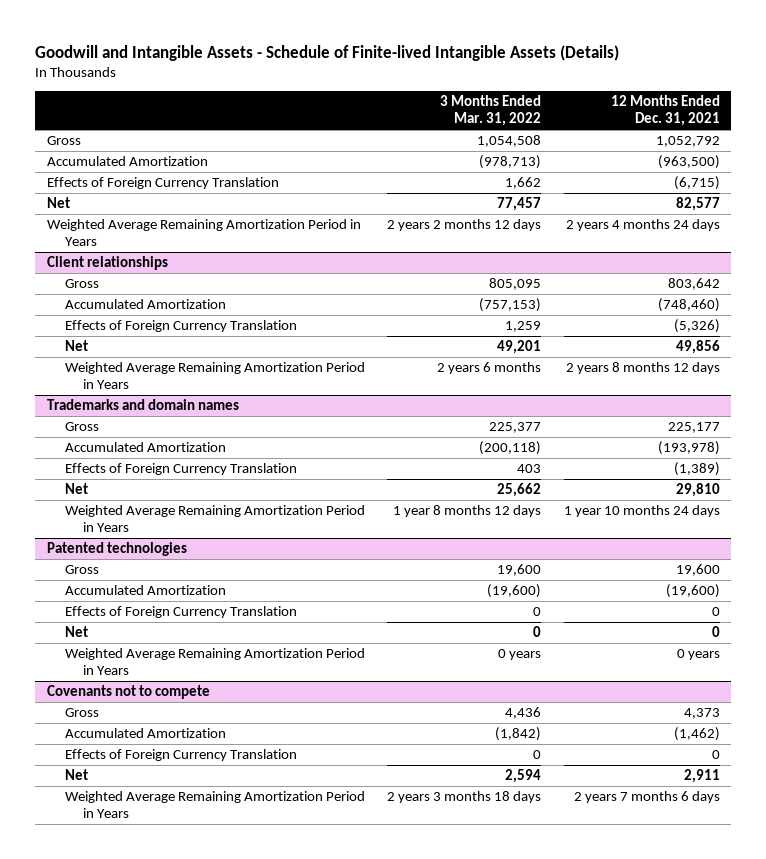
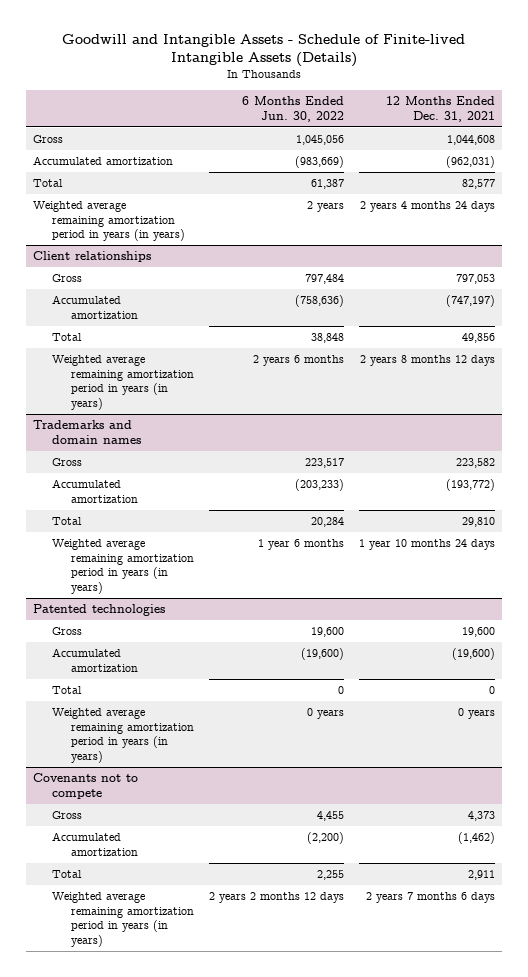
[440,95,542,127] 3 Months Ended Mar. 31, 2022 -> none
none -> [241,96,344,122] 6 Months Ended Jun. 30, 2022
[46,177,279,190] Effects of Foreign Currency Translation -> none
[655,136,720,148] 1,052,792 -> [446,135,495,146] 1,044,608
[46,156,208,167] Accumulated Amortization -> [33,156,174,166] Accumulated amortization
[657,155,720,170] (963,500) -> [445,156,495,169] (962,031)
[46,197,70,209] Net -> [33,179,64,188] Total
[46,219,361,246] Weighted Average Remaining Amortization Period in Years -> [33,201,185,242] Weighted average remaining amortization period in years (in years)
[65,320,298,333] Effects of Foreign Currency Translation -> none
[667,278,720,291] 803,642 -> [455,274,495,285] 797,053
[65,299,227,310] Accumulated Amortization -> [51,295,138,319] Accumulated amortization
[657,298,720,313] (748,460) -> [445,295,495,308] (747,197)
[65,340,89,352] Net -> [51,333,82,342] Total
[65,362,366,389] Weighted Average Remaining Amortization Period in Years -> [51,355,194,410] Weighted average remaining amortization period in years (in years)
[65,463,298,476] Effects of Foreign Currency Translation -> none
[667,422,720,434] 225,177 -> [455,458,495,469] 223,582
[65,442,227,453] Accumulated Amortization -> [51,479,138,503] Accumulated amortization
[657,441,720,456] (193,978) -> [445,479,495,492] (193,772)
[65,483,89,495] Net -> [51,517,82,526] Total
[65,505,366,532] Weighted Average Remaining Amortization Period in Years -> [51,539,194,594] Weighted average remaining amortization period in years (in years)
[65,606,298,619] Effects of Foreign Currency Translation -> none
[65,585,227,596] Accumulated Amortization -> [51,648,138,672] Accumulated amortization
[65,626,89,638] Net -> [51,686,82,695] Total
[65,648,366,675] Weighted Average Remaining Amortization Period in Years -> [51,708,194,763] Weighted average remaining amortization period in years (in years)
[65,749,298,762] Effects of Foreign Currency Translation -> none
[65,728,227,739] Accumulated Amortization -> [51,832,138,856] Accumulated amortization
[65,769,89,781] Net -> [51,870,82,879] Total
[65,791,366,818] Weighted Average Remaining Amortization Period in Years -> [51,892,194,947] Weighted average remaining amortization period in years (in years)

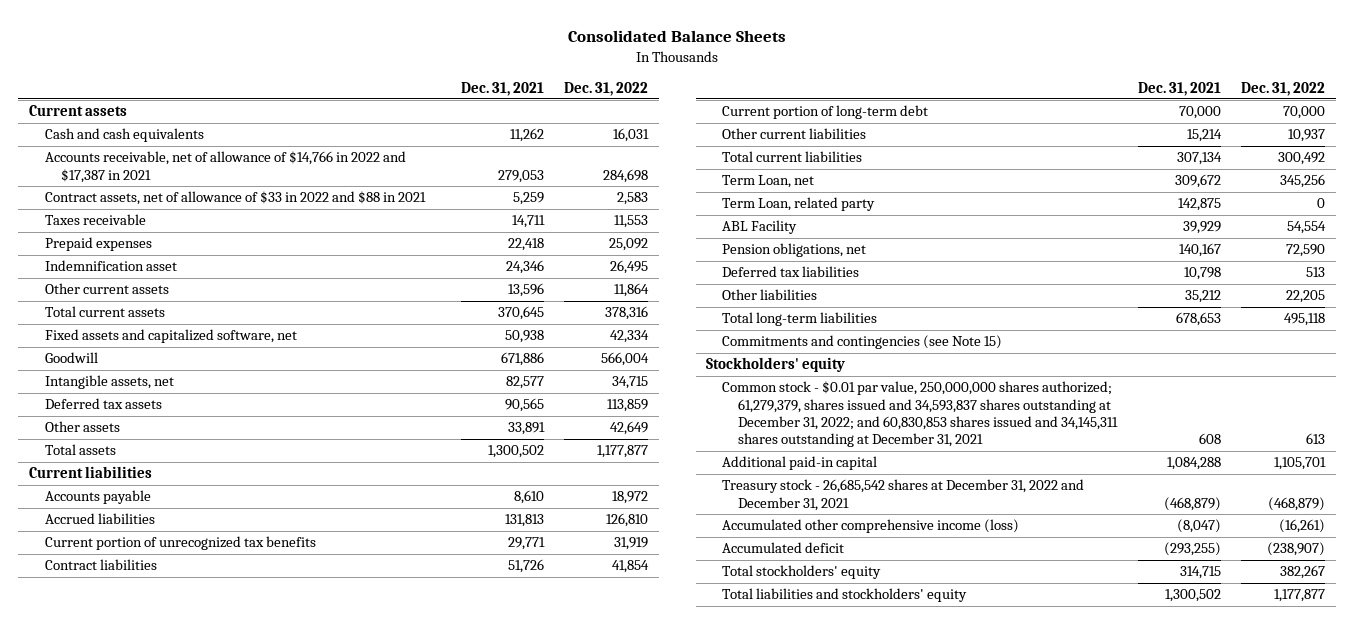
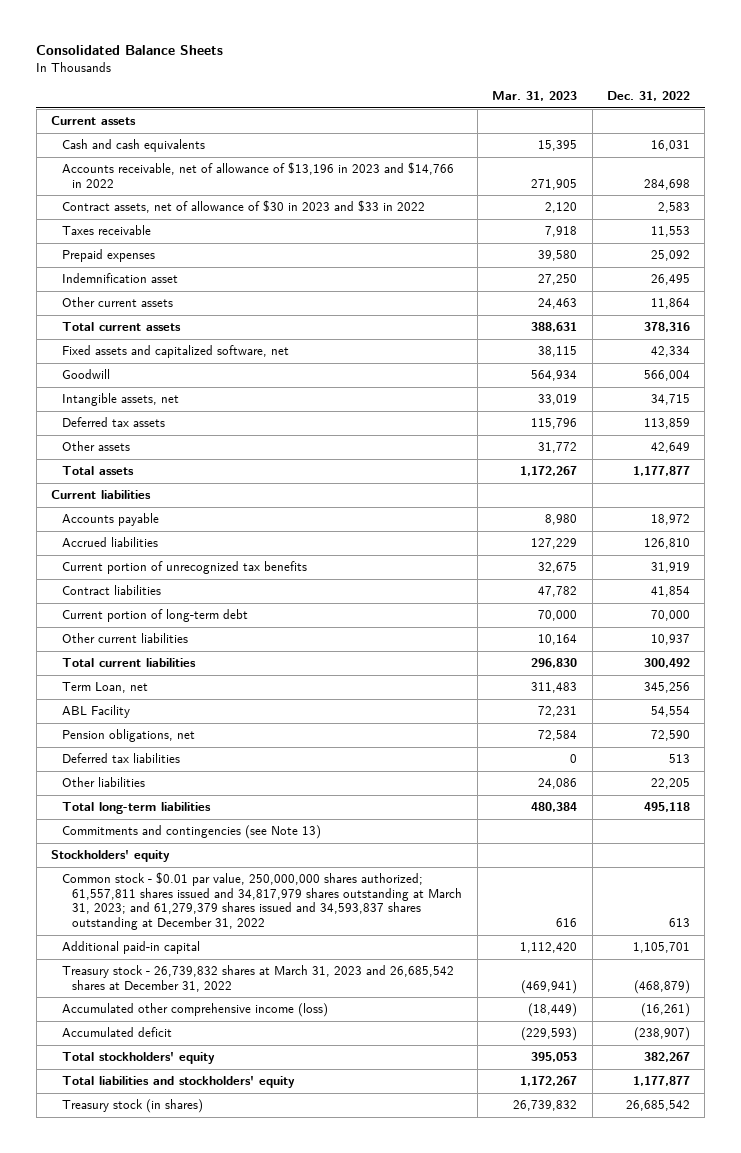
[460,81,544,96] Dec. 31, 2021 -> none
none -> [492,91,578,102] Mar. 31, 2023
[45,151,407,183] Accounts receivable, net of allowance of $14,766 in 2022 and $17,387 in 2021 -> [61,162,454,188] Accounts receivable, net of allowance of $13,196 in 2023 and $14,766 in 2022
[45,191,427,206] Contract assets, net of allowance of $33 in 2022 and $88 in 2021 -> [61,200,425,214] Contract assets, net of allowance of $30 in 2023 and $33 in 2022
[722,197,876,212] Term Loan, related party -> none
[722,335,1003,350] Commitments and contingencies (see Note 15) -> [61,825,321,840] Commitments and contingencies (see Note 13)
[722,381,1119,448] Common stock - $0.01 par value, 250,000,000 shares authorized; 61,279,379, shares issued and 34,593,837 shares outstanding at December 31, 2022; and 60,830,853 shares issued and 34,145,311 shares outstanding at December 31, 2021 -> [61,872,463,931] Common stock - $0.01 par value, 250,000,000 shares authorized; 61,557,811 shares issued and 34,817,979 shares outstanding at March 31, 2023; and 61,279,379 shares issued and 34,593,837 shares outstanding at December 31, 2022
[722,479,1085,511] Treasury stock - 26,685,542 shares at December 31, 2022 and December 31, 2021 -> [61,965,454,992] Treasury stock - 26,739,832 shares at March 31, 2023 and 26,685,542 shares at December 31, 2022
none -> [61,1099,203,1114] Treasury stock (in shares)

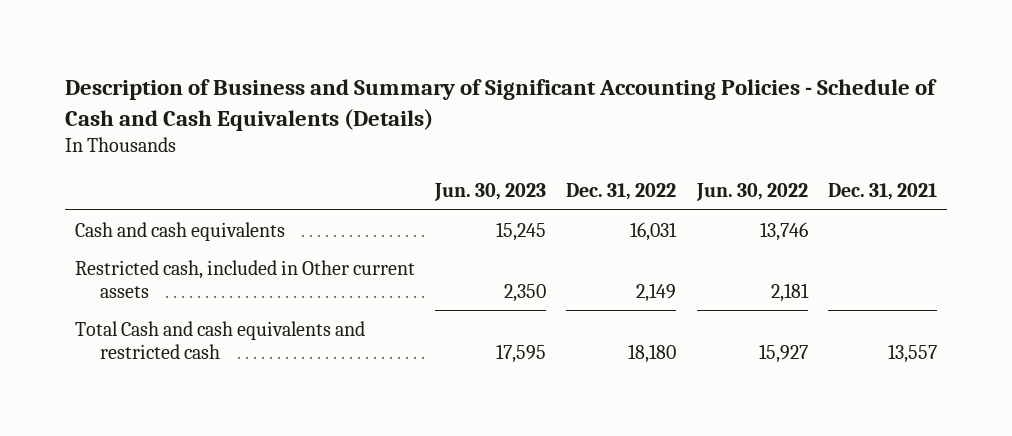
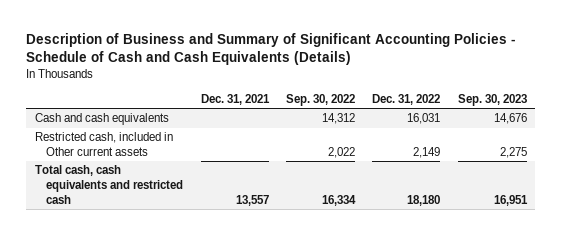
[434,183,547,202] Jun. 30, 2023 -> none
[695,183,808,202] Jun. 30, 2022 -> none
none -> [285,93,355,106] Sep. 30, 2022
none -> [457,93,527,106] Sep. 30, 2023
[74,320,365,359] Total Cash and cash equivalents and restricted cash -> [34,165,184,204] Total cash, cash equivalents and restricted cash

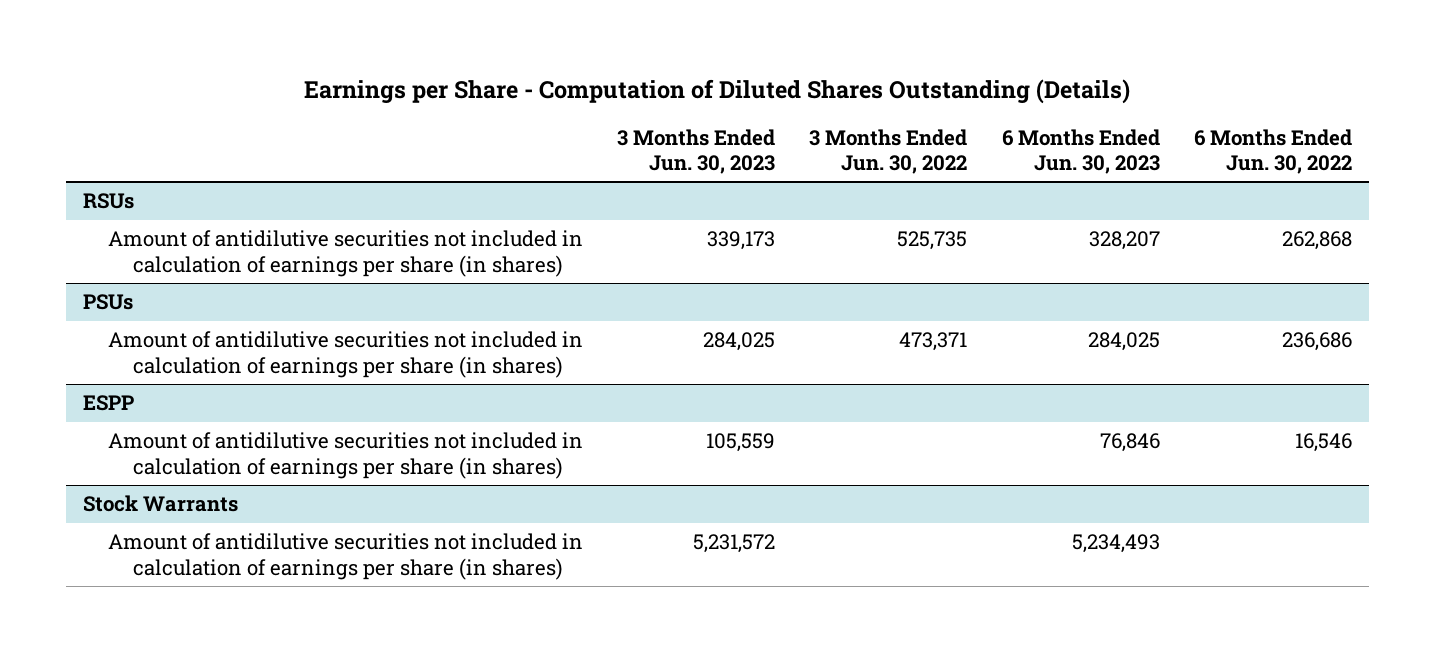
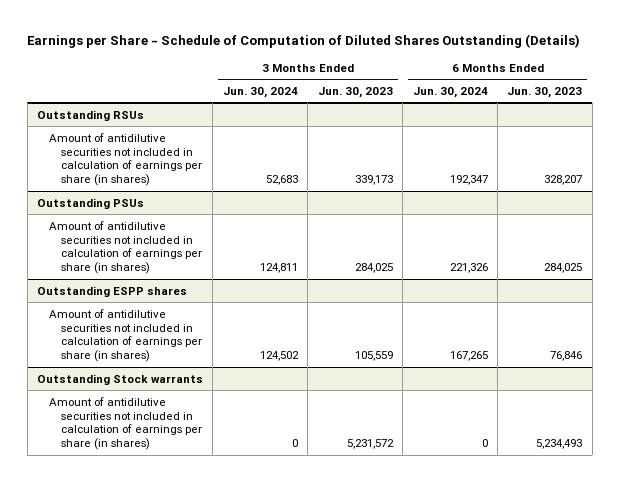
[304,78,1131,104] Earnings per Share - Computation of Diluted Shares Outstanding (Details) -> [27,33,581,48] Earnings per Share - Schedule of Computation of Diluted Shares Outstanding (Details)
[809,128,968,174] 3 Months Ended Jun. 30, 2022 -> none
[1193,128,1352,174] 6 Months Ended Jun. 30, 2022 -> none
none -> [222,86,298,98] Jun. 30, 2024
none -> [412,86,488,98] Jun. 30, 2024
[82,193,134,210] RSUs -> [36,109,144,121] Outstanding RSUs
[82,294,133,311] PSUs -> [36,197,144,209] Outstanding PSUs
[82,395,134,412] ESPP -> [36,285,187,297] Outstanding ESPP shares
[82,495,238,513] Stock Warrants -> [36,373,203,385] Outstanding Stock warrants

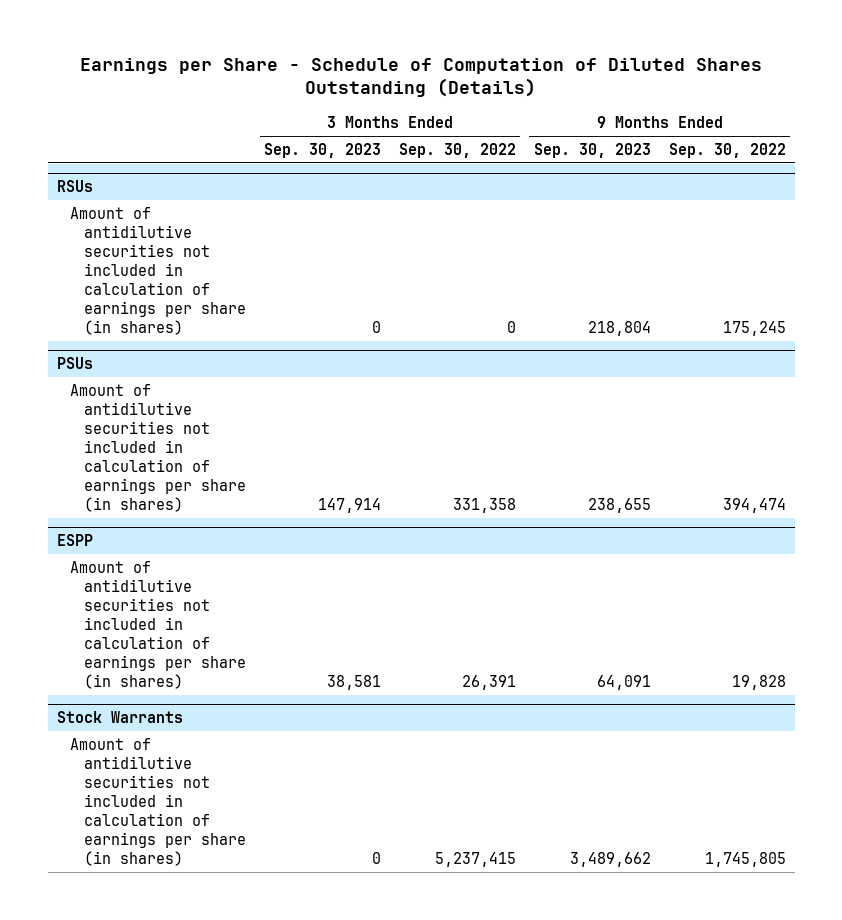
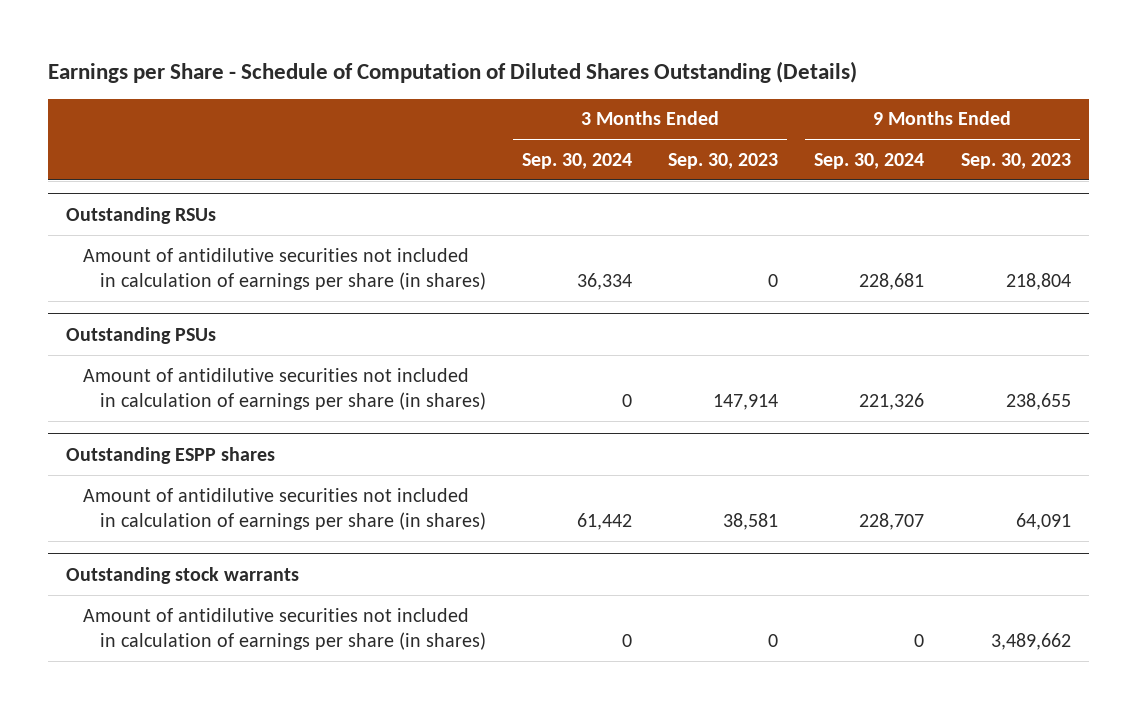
[398,143,516,159] Sep. 30, 2022 -> none
[668,143,786,159] Sep. 30, 2022 -> none
none -> [522,153,633,170] Sep. 30, 2024
none -> [814,153,925,170] Sep. 30, 2024
[56,180,93,193] RSUs -> [66,206,217,224] Outstanding RSUs
[56,357,93,370] PSUs -> [66,326,217,344] Outstanding PSUs
[56,534,93,547] ESPP -> [66,446,276,464] Outstanding ESPP shares
[56,711,183,724] Stock Warrants -> [66,566,300,584] Outstanding stock warrants

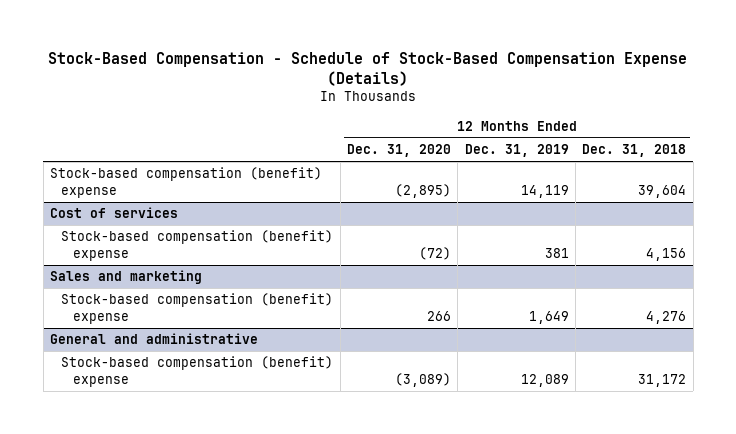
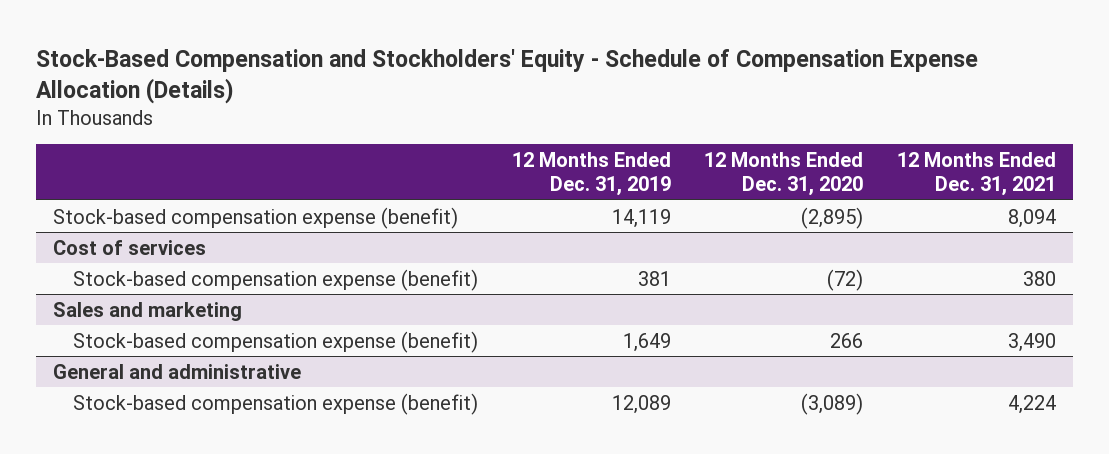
[48,51,688,86] Stock-Based Compensation - Schedule of Stock-Based Compensation Expense (Details) -> [36,49,979,104] Stock-Based Compensation and Stockholders' Equity - Schedule of Compensation Expense Allocation (Details)
[582,144,687,158] Dec. 31, 2018 -> none
none -> [897,151,1057,197] 12 Months Ended Dec. 31, 2021
[50,167,323,198] Stock-based compensation (benefit) expense -> [53,206,459,229] Stock-based compensation expense (benefit)
[61,230,334,261] Stock-based compensation (benefit) expense -> [73,268,479,291] Stock-based compensation expense (benefit)
[61,293,334,324] Stock-based compensation (benefit) expense -> [73,330,479,353] Stock-based compensation expense (benefit)
[61,356,334,387] Stock-based compensation (benefit) expense -> [73,392,479,415] Stock-based compensation expense (benefit)

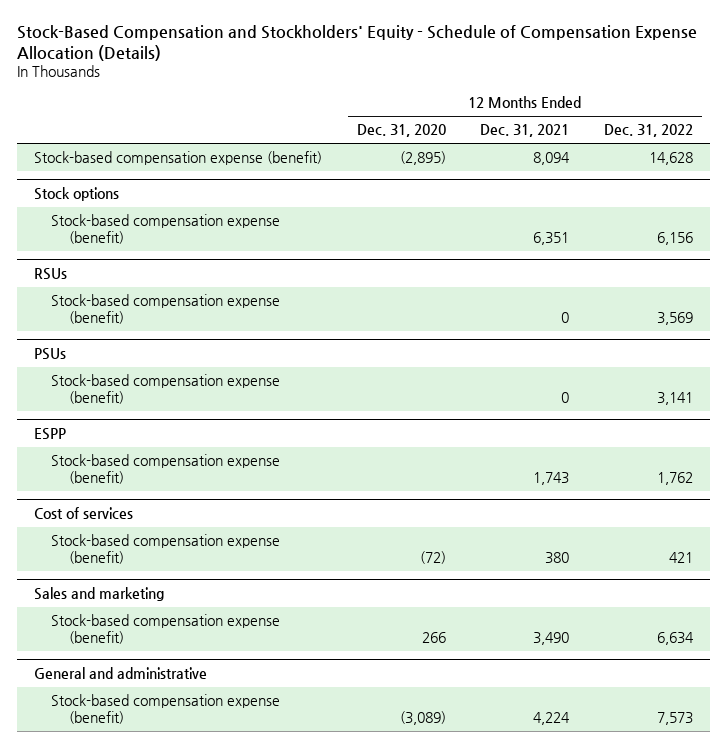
[511,151,671,197] 12 Months Ended Dec. 31, 2019 -> none
none -> [603,124,693,138] Dec. 31, 2022
none -> [33,186,119,201] Stock options
none -> [51,214,281,245] Stock-based compensation expense (benefit)
none -> [33,267,67,280] RSUs
none -> [51,294,281,325] Stock-based compensation expense (benefit)
none -> [33,347,66,360] PSUs
none -> [51,374,281,405] Stock-based compensation expense (benefit)
none -> [33,427,66,440] ESPP
none -> [51,454,281,485] Stock-based compensation expense (benefit)

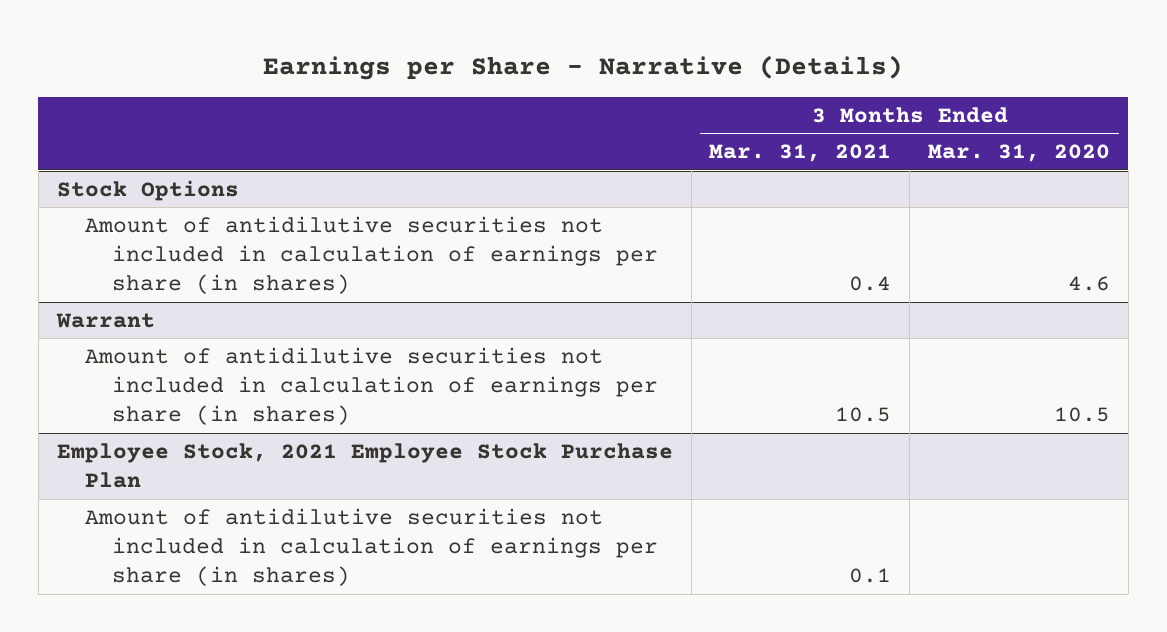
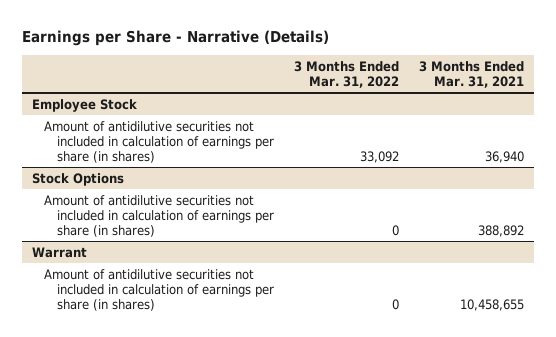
[928,144,1111,163] Mar. 31, 2020 -> none
none -> [293,60,399,89] 3 Months Ended Mar. 31, 2022
none -> [31,98,137,112] Employee Stock
none -> [44,120,274,164] Amount of antidilutive securities not included in calculation of earnings per share (in shares)
[849,276,892,292] 0.4 -> [477,225,524,238] 388,892
[56,442,673,488] Employee Stock, 2021 Employee Stock Purchase Plan -> none
[84,507,659,587] Amount of antidilutive securities not included in calculation of earnings per share (in shares) -> none
[835,407,892,423] 10.5 -> [459,299,524,312] 10,458,655

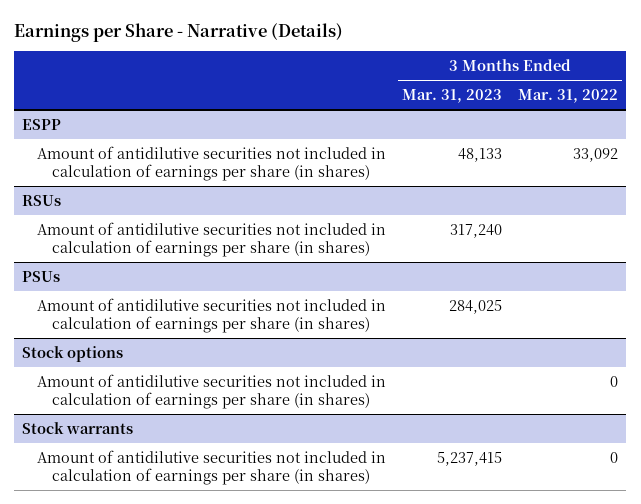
[418,60,524,89] 3 Months Ended Mar. 31, 2021 -> none
none -> [402,88,503,103] Mar. 31, 2023
[31,98,137,112] Employee Stock -> [22,118,62,130] ESPP
none -> [22,194,62,206] RSUs
none -> [37,221,387,257] Amount of antidilutive securities not included in calculation of earnings per share (in shares)
none -> [22,270,61,282] PSUs
none -> [37,297,387,333] Amount of antidilutive securities not included in calculation of earnings per share (in shares)
[31,172,124,186] Stock Options -> [22,345,124,362] Stock options
[31,246,87,258] Warrant -> [22,421,134,434] Stock warrants

